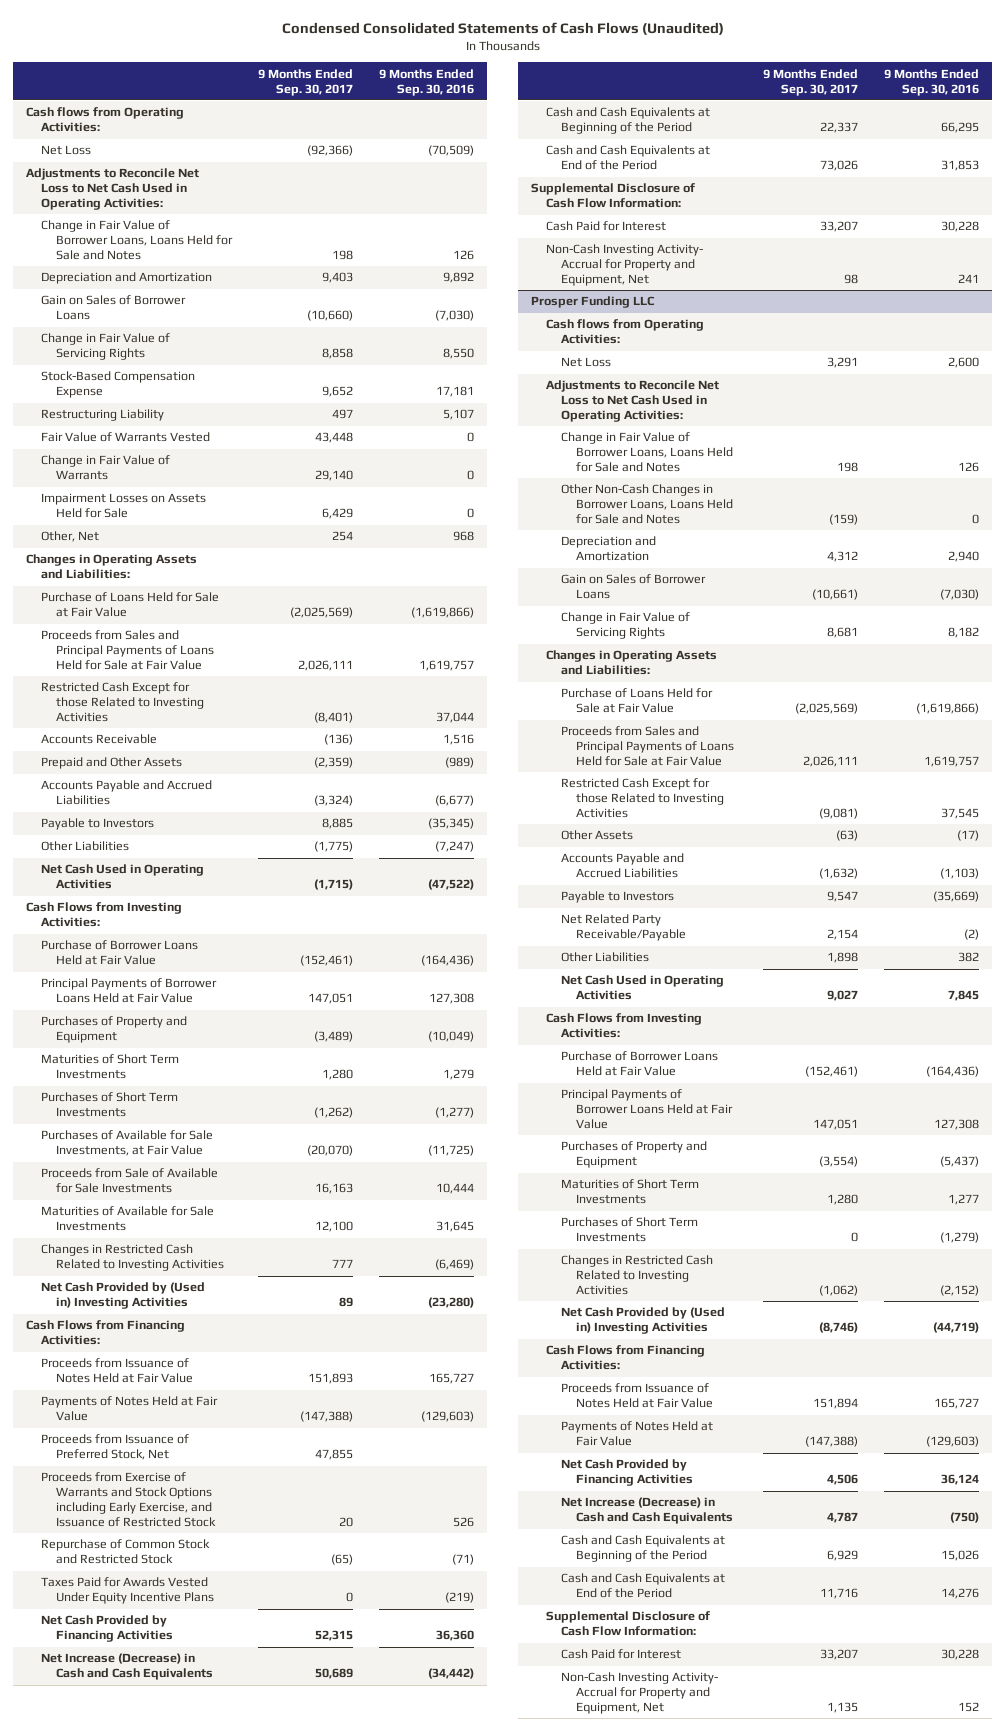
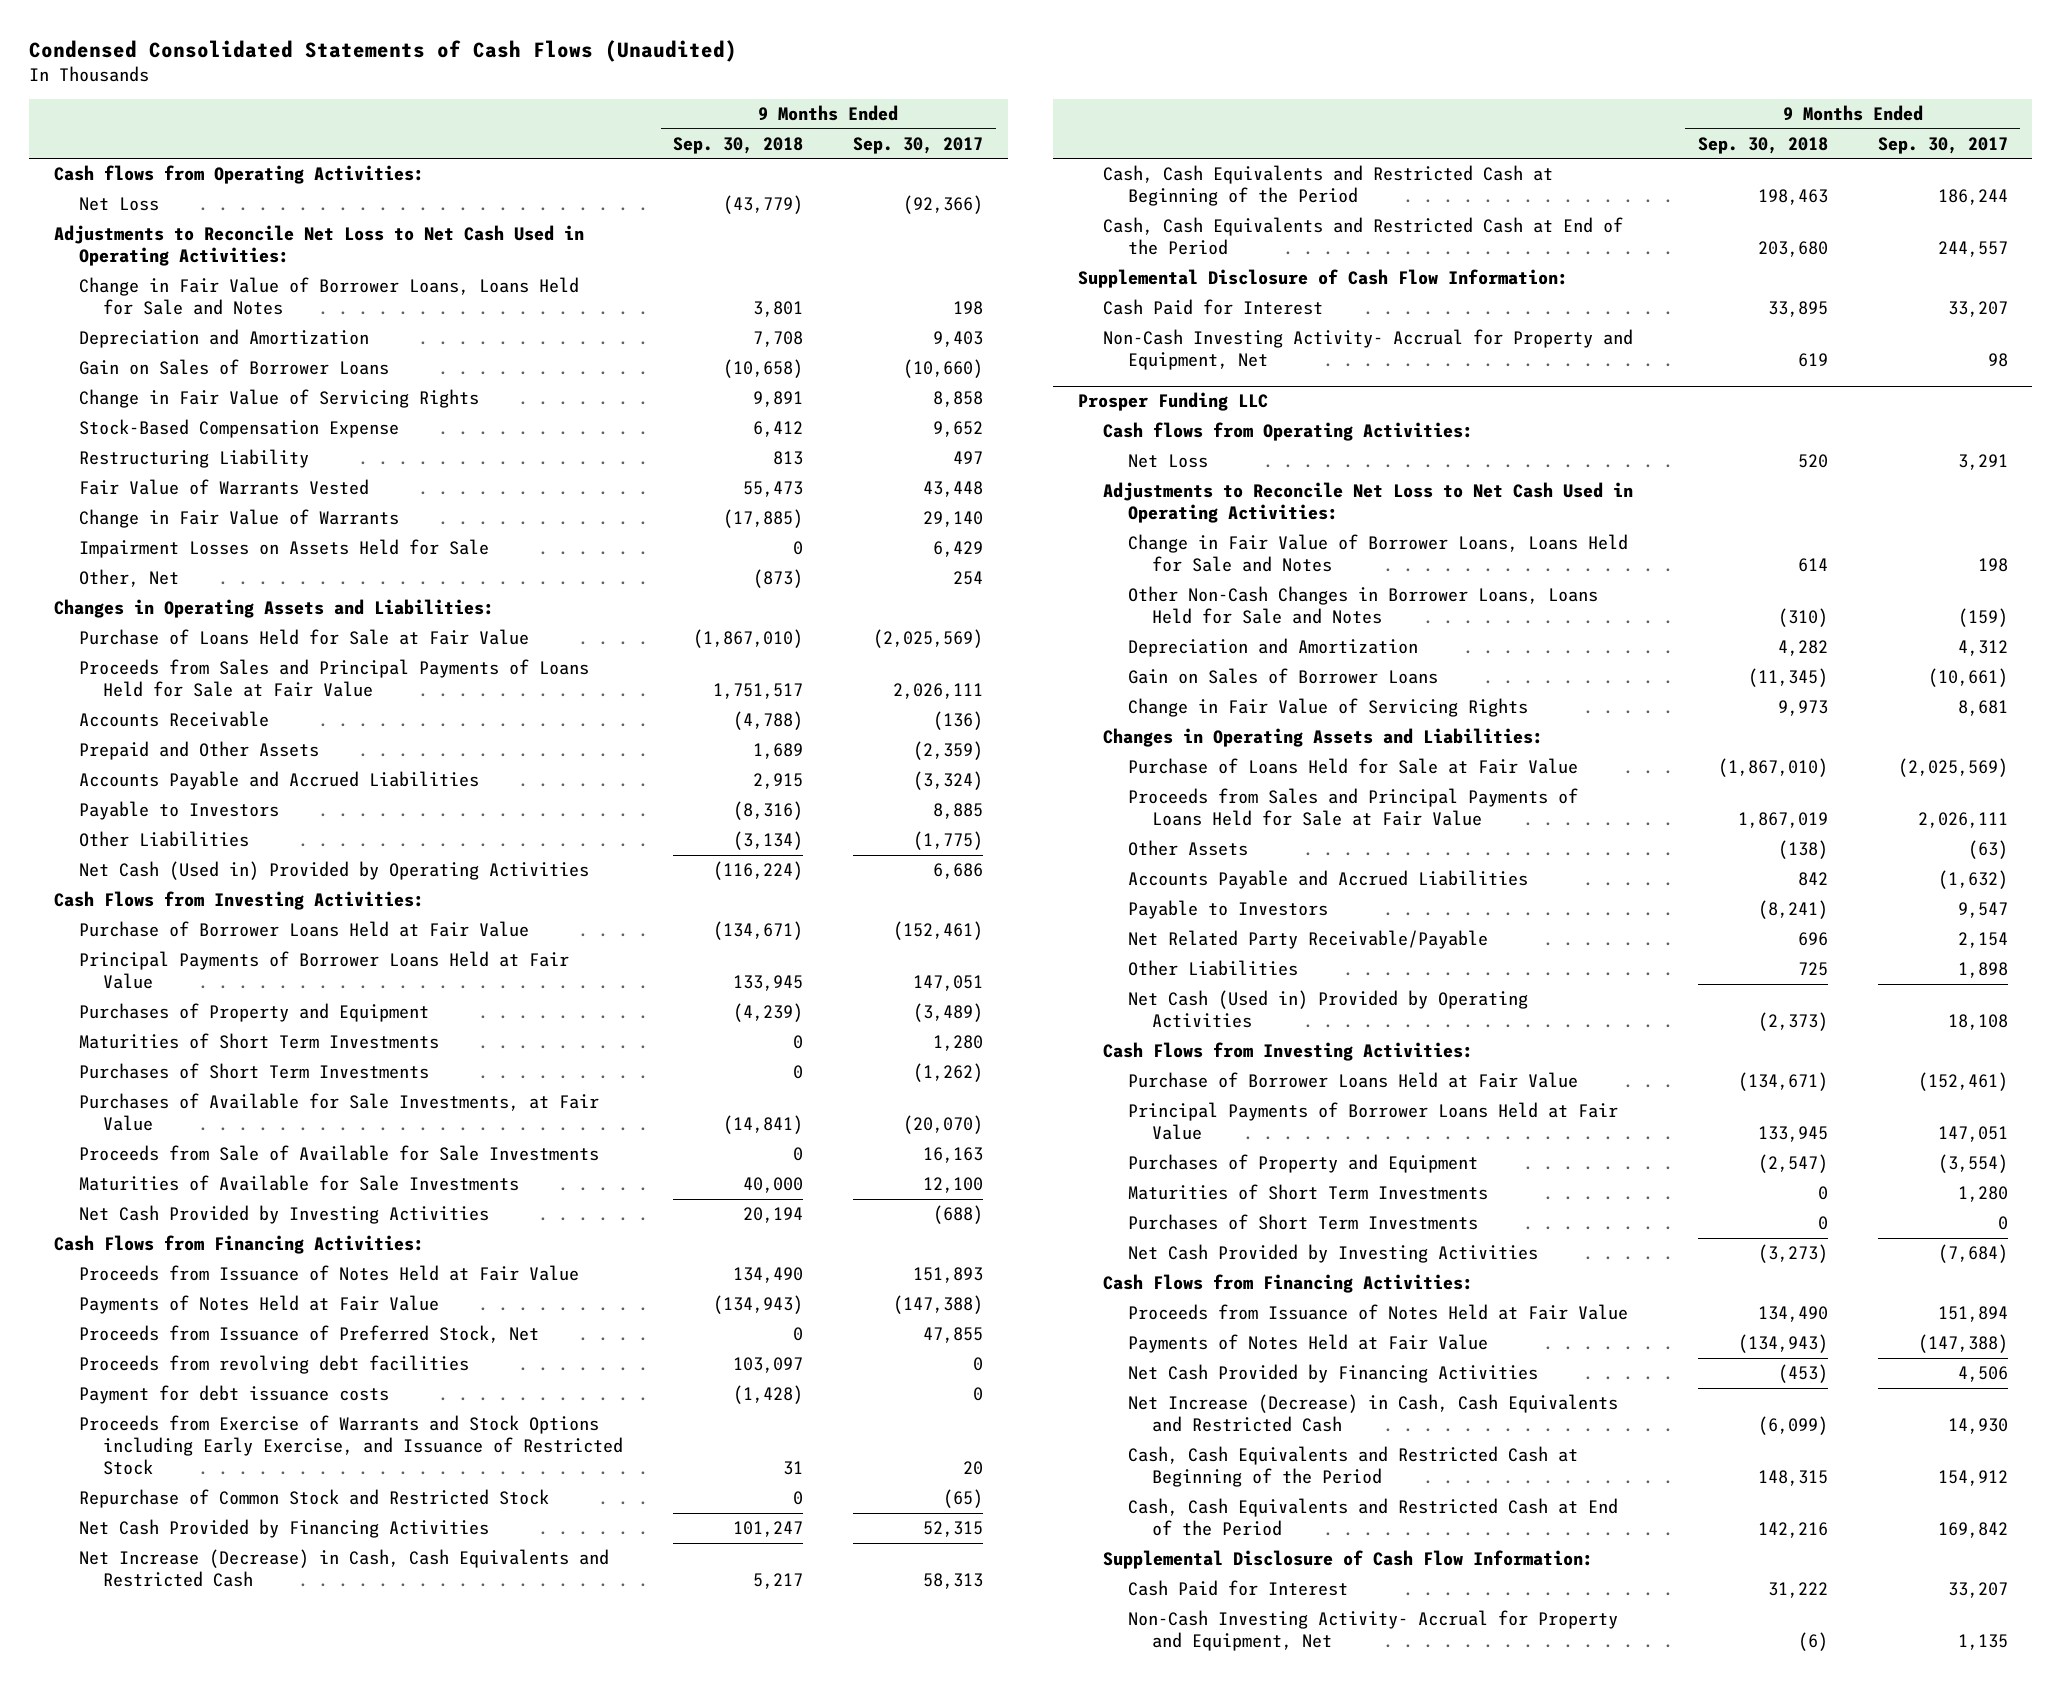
[378,68,474,96] 9 Months Ended Sep. 30, 2016 -> none
none -> [673,136,804,154] Sep. 30, 2018
[40,682,204,723] Restricted Cash Except for those Related to Investing Activities -> none
[40,864,204,890] Net Cash Used in Operating Activities -> [78,861,589,881] Net Cash (Used in) Provided by Operating Activities
[313,879,353,891] (1,715) -> [933,863,984,880] 6,686
[40,1244,224,1272] Changes in Restricted Cash Related to Investing Activities -> none
[40,1282,205,1310] Net Cash Provided by (Used in) Investing Activities -> [78,1205,489,1225] Net Cash Provided by Investing Activities
[338,1297,353,1308] 89 -> [933,1205,984,1225] (688)
none -> [78,1355,469,1375] Proceeds from revolving debt facilities
none -> [78,1385,389,1405] Payment for debt issuance costs
[40,1577,214,1605] Taxes Paid for Awards Vested Under Equity Incentive Plans -> none
[40,1653,213,1681] Net Increase (Decrease) in Cash and Cash Equivalents -> [78,1549,609,1588] Net Increase (Decrease) in Cash, Cash Equivalents and Restricted Cash
[314,1668,353,1680] 50,689 -> [923,1573,984,1590] 58,313
[546,107,711,135] Cash and Cash Equivalents at Beginning of the Period -> [1102,165,1553,207] Cash, Cash Equivalents and Restricted Cash at Beginning of the Period
[820,122,859,134] 22,337 -> [1937,189,2008,206] 186,244
[546,145,711,171] Cash and Cash Equivalents at End of the Period -> [1102,217,1623,256] Cash, Cash Equivalents and Restricted Cash at End of the Period
[820,160,859,172] 73,026 -> [1937,241,2008,258] 244,557
[561,778,725,819] Restricted Cash Except for those Related to Investing Activities -> none
[561,975,725,1001] Net Cash Used in Operating Activities -> [1127,990,1528,1029] Net Cash (Used in) Provided by Operating Activities
[827,990,859,1002] 9,027 -> [1947,1014,2008,1031] 18,108
[561,1255,714,1296] Changes in Restricted Cash Related to Investing Activities -> none
[561,1307,726,1335] Net Cash Provided by (Used in) Investing Activities -> [1127,1244,1538,1264] Net Cash Provided by Investing Activities
[819,1322,859,1334] (8,746) -> [1937,1244,2008,1264] (7,684)
[561,1497,734,1525] Net Increase (Decrease) in Cash and Cash Equivalents -> [1127,1394,1618,1433] Net Increase (Decrease) in Cash, Cash Equivalents and Restricted Cash
[827,1512,859,1524] 4,787 -> [1947,1418,2008,1435] 14,930
[561,1535,726,1563] Cash and Cash Equivalents at Beginning of the Period -> [1127,1446,1578,1488] Cash, Cash Equivalents and Restricted Cash at Beginning of the Period
[827,1550,859,1562] 6,929 -> [1937,1470,2008,1487] 154,912
[561,1573,726,1599] Cash and Cash Equivalents at End of the Period -> [1127,1498,1618,1537] Cash, Cash Equivalents and Restricted Cash at End of the Period
[820,1588,859,1600] 11,716 -> [1937,1522,2008,1539] 169,842

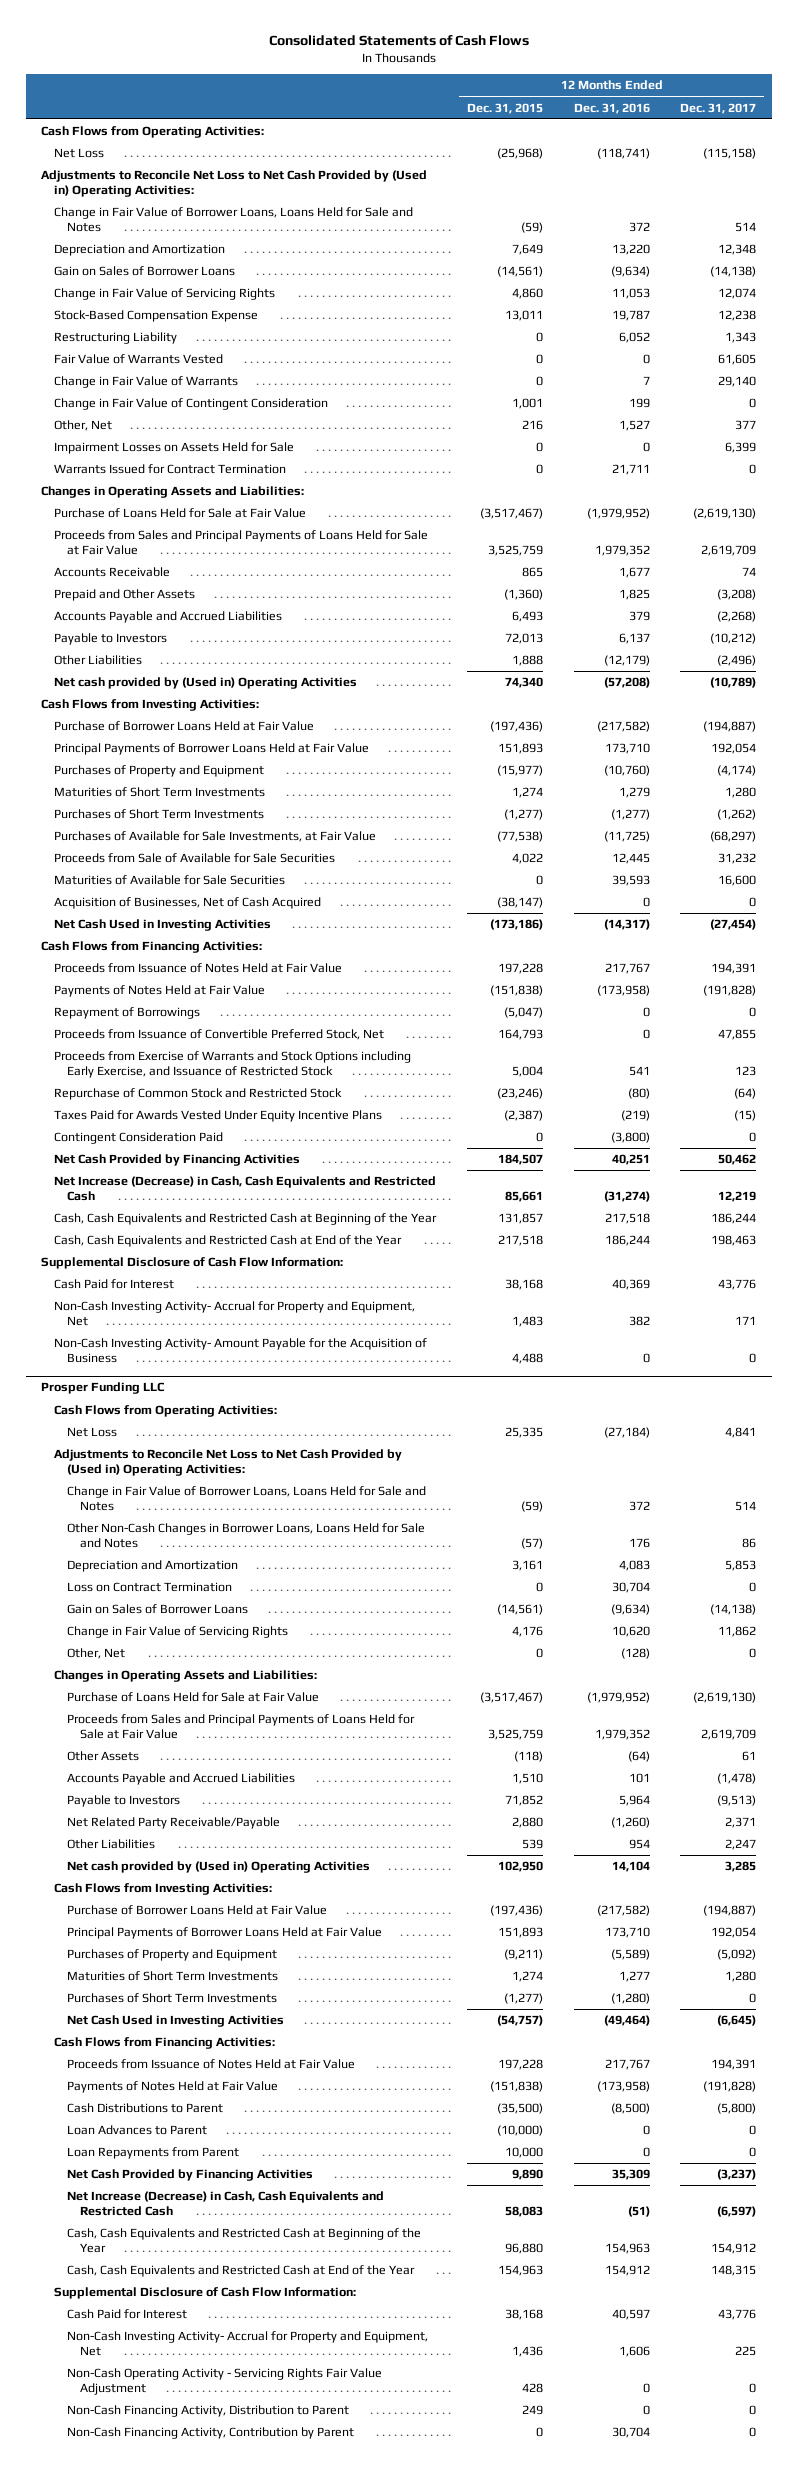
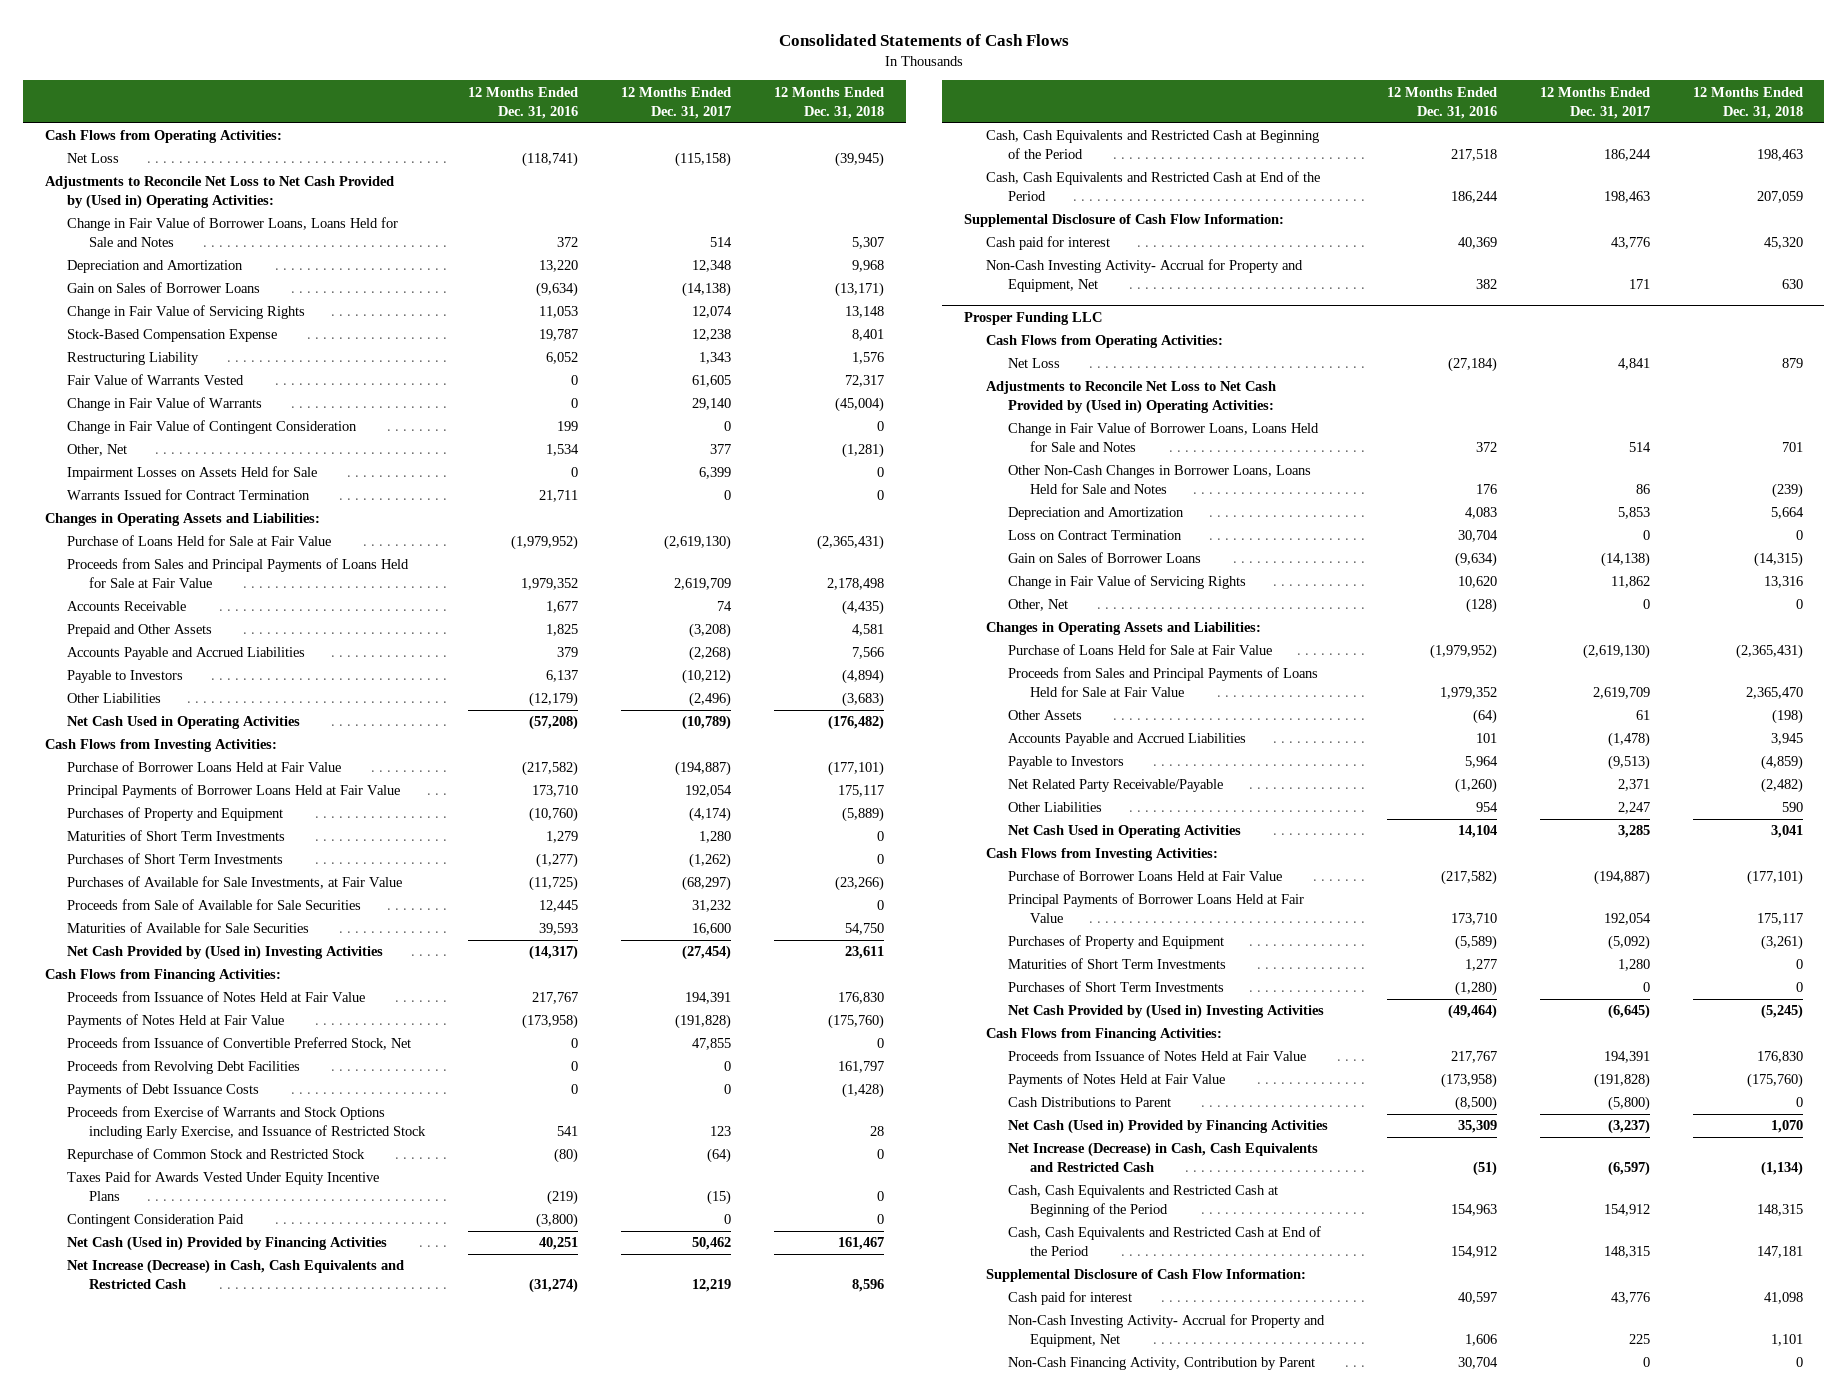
[466,102,543,114] Dec. 31, 2015 -> none
none -> [774,86,885,119] 12 Months Ended Dec. 31, 2018
[642,376,650,386] 7 -> [571,398,579,409] 0
[618,420,650,432] 1,527 -> [546,444,580,457] 1,534
[54,677,358,690] Net cash provided by (Used in) Operating Activities -> [66,716,300,730] Net Cash Used in Operating Activities
[54,897,322,910] Acquisition of Businesses, Net of Cash Acquired -> none
[54,919,272,932] Net Cash Used in Investing Activities -> [66,945,383,961] Net Cash Provided by (Used in) Investing Activities
[54,1007,201,1020] Repayment of Borrowings -> none
none -> [66,1060,300,1075] Proceeds from Revolving Debt Facilities
none -> [66,1083,259,1098] Payments of Debt Issuance Costs
[54,1154,301,1167] Net Cash Provided by Financing Activities -> [66,1236,387,1252] Net Cash (Used in) Provided by Financing Activities
[54,1213,438,1226] Cash, Cash Equivalents and Restricted Cash at Beginning of the Year -> [985,130,1319,160] Cash, Cash Equivalents and Restricted Cash at Beginning of the Period
[54,1235,403,1248] Cash, Cash Equivalents and Restricted Cash at End of the Year -> [985,171,1320,202] Cash, Cash Equivalents and Restricted Cash at End of the Period
[54,1279,175,1290] Cash Paid for Interest -> [985,236,1110,251] Cash paid for interest
[54,1338,428,1363] Non-Cash Investing Activity- Amount Payable for the Acquisition of Business -> none
[66,1861,370,1874] Net cash provided by (Used in) Operating Activities -> [1007,825,1241,839] Net Cash Used in Operating Activities
[66,2015,284,2028] Net Cash Used in Investing Activities -> [1007,1004,1324,1020] Net Cash Provided by (Used in) Investing Activities
[66,2125,207,2136] Loan Advances to Parent -> none
[66,2147,239,2160] Loan Repayments from Parent -> none
[66,2169,313,2182] Net Cash Provided by Financing Activities -> [1007,1119,1328,1135] Net Cash (Used in) Provided by Financing Activities
[66,2228,421,2253] Cash, Cash Equivalents and Restricted Cash at Beginning of the Year -> [1007,1185,1278,1218] Cash, Cash Equivalents and Restricted Cash at Beginning of the Period
[66,2265,415,2278] Cash, Cash Equivalents and Restricted Cash at End of the Year -> [1007,1226,1321,1257] Cash, Cash Equivalents and Restricted Cash at End of the Period
[66,2309,187,2320] Cash Paid for Interest -> [1007,1291,1132,1306] Cash paid for interest
[66,2368,382,2395] Non-Cash Operating Activity - Servicing Rights Fair Value Adjustment -> none
[66,2405,349,2418] Non-Cash Financing Activity, Distribution to Parent -> none

